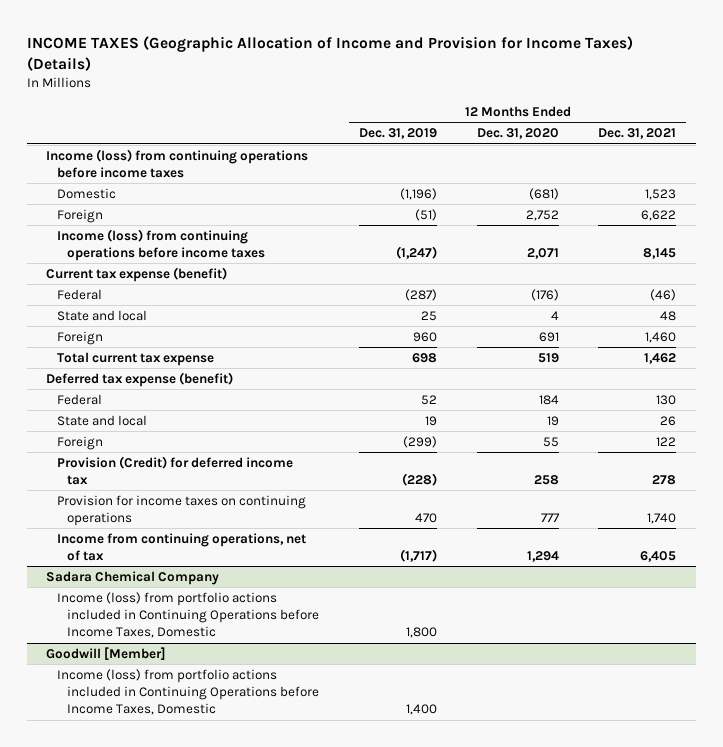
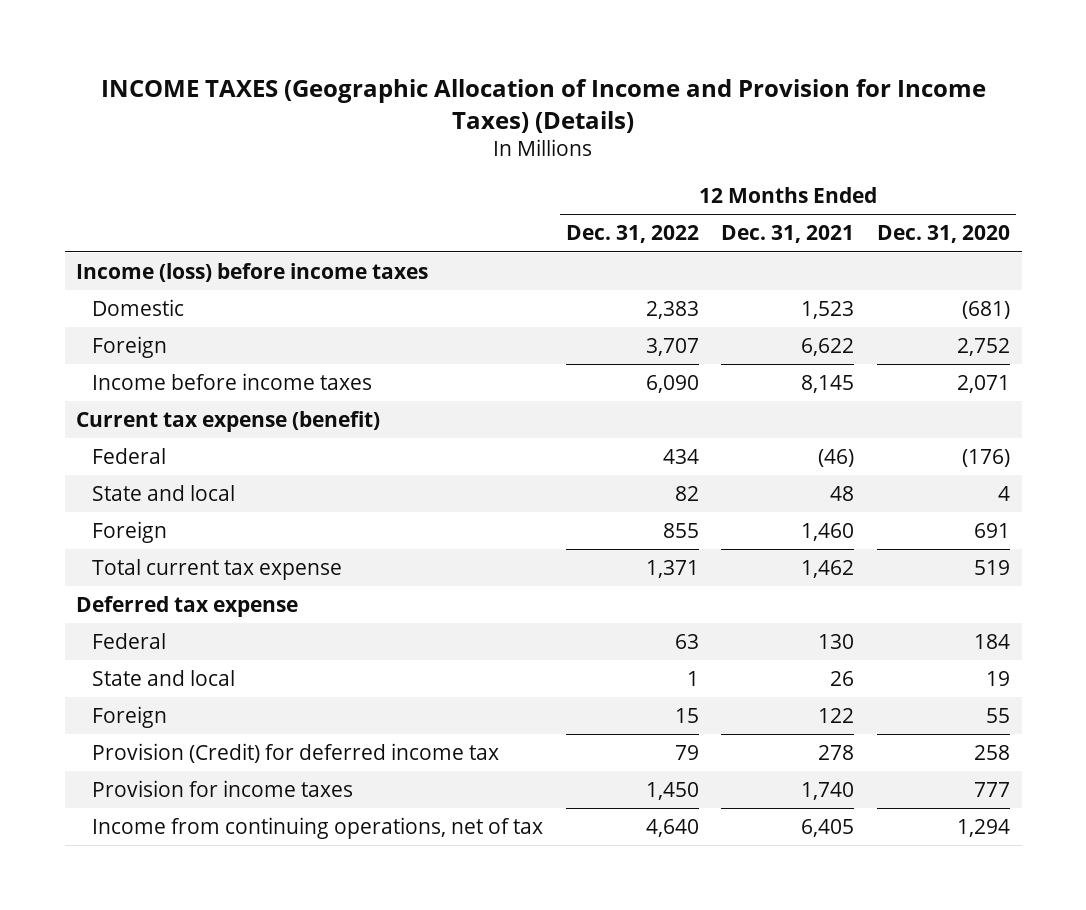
[359,128,438,140] Dec. 31, 2019 -> none
none -> [565,225,699,244] Dec. 31, 2022
[46,148,309,179] Income (loss) from continuing operations before income taxes -> [75,263,428,283] Income (loss) before income taxes
[56,228,266,262] Income (loss) from continuing operations before income taxes -> [91,373,372,391] Income before income taxes
[46,371,234,387] Deferred tax expense (benefit) -> [75,596,298,618] Deferred tax expense
[56,494,306,527] Provision for income taxes on continuing operations -> [91,780,353,798] Provision for income taxes
[46,570,220,585] Sadara Chemical Company -> none
[56,591,320,639] Income (loss) from portfolio actions included in Continuing Operations before Income Taxes, Domestic -> none
[46,646,167,660] Goodwill [Member] -> none
[56,668,320,716] Income (loss) from portfolio actions included in Continuing Operations before Income Taxes, Domestic -> none

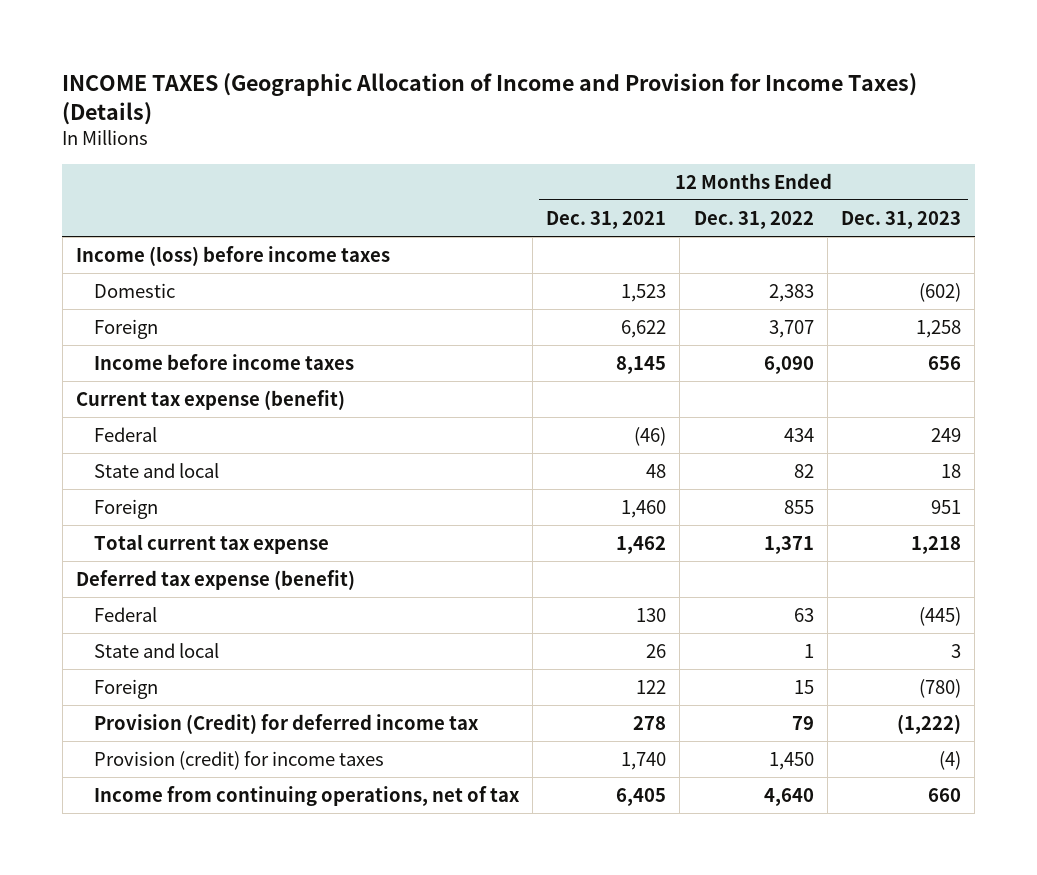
[877,225,1011,244] Dec. 31, 2020 -> none
none -> [841,210,962,229] Dec. 31, 2023
[75,596,298,618] Deferred tax expense -> [76,569,356,590] Deferred tax expense (benefit)
[91,780,353,798] Provision for income taxes -> [93,750,384,770] Provision (credit) for income taxes

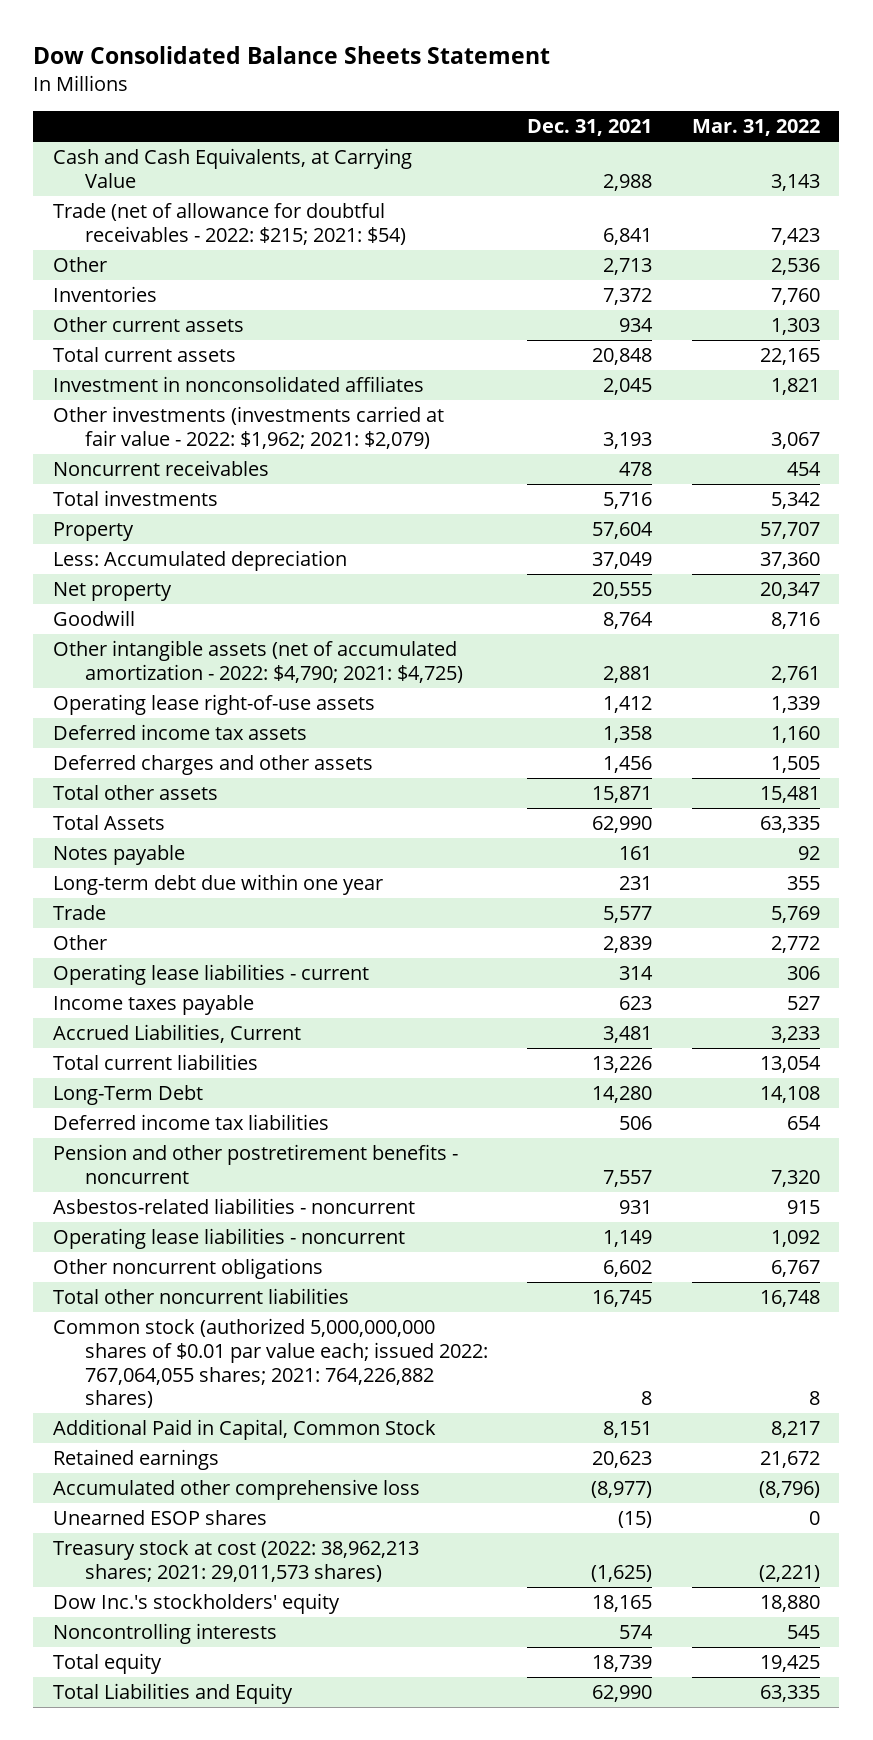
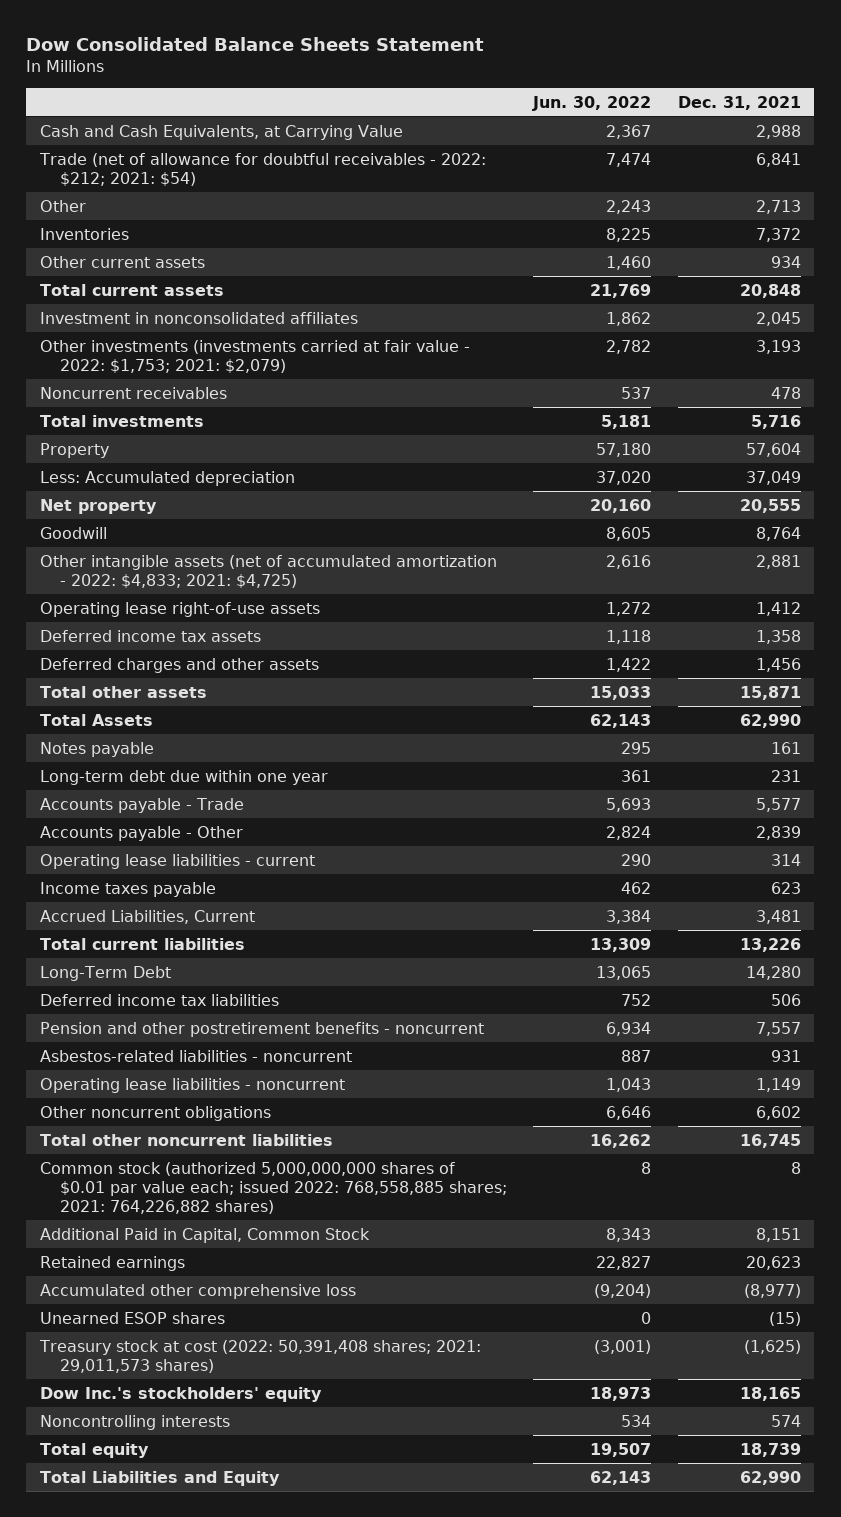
[691,119,820,137] Mar. 31, 2022 -> none
none -> [532,95,652,111] Jun. 30, 2022
[52,203,406,245] Trade (net of allowance for doubtful receivables - 2022: $215; 2021: $54) -> [38,152,486,186] Trade (net of allowance for doubtful receivables - 2022: $212; 2021: $54)
[52,406,444,449] Other investments (investments carried at fair value - 2022: $1,962; 2021: $2,079) -> [39,339,470,373] Other investments (investments carried at fair value - 2022: $1,753; 2021: $2,079)
[52,640,463,683] Other intangible assets (net of accumulated amortization - 2022: $4,790; 2021: $4,725) -> [39,554,497,588] Other intangible assets (net of accumulated amortization - 2022: $4,833; 2021: $4,725)
[52,905,106,921] Trade -> [39,797,244,813] Accounts payable - Trade
[52,935,107,951] Other -> [39,825,243,841] Accounts payable - Other
[52,1318,488,1409] Common stock (authorized 5,000,000,000 shares of $0.01 par value each; issued 2022: 767,064,055 shares; 2021: 764,226,882 shares) -> [39,1161,507,1214] Common stock (authorized 5,000,000,000 shares of $0.01 par value each; issued 2022: 768,558,885 shares; 2021: 764,226,882 shares)
[52,1540,419,1582] Treasury stock at cost (2022: 38,962,213 shares; 2021: 29,011,573 shares) -> [38,1339,481,1373] Treasury stock at cost (2022: 50,391,408 shares; 2021: 29,011,573 shares)

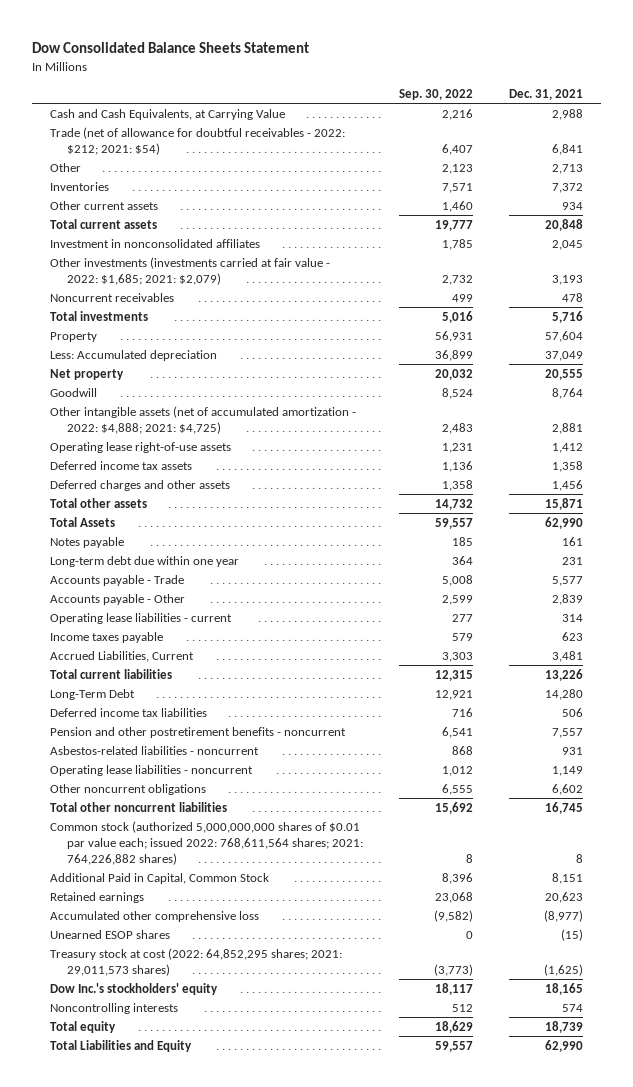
[532,95,652,111] Jun. 30, 2022 -> none
none -> [399,88,474,100] Sep. 30, 2022
[39,339,470,373] Other investments (investments carried at fair value - 2022: $1,753; 2021: $2,079) -> [50,256,331,285] Other investments (investments carried at fair value - 2022: $1,685; 2021: $2,079)
[39,554,497,588] Other intangible assets (net of accumulated amortization - 2022: $4,833; 2021: $4,725) -> [50,405,357,434] Other intangible assets (net of accumulated amortization - 2022: $4,888; 2021: $4,725)
[39,1161,507,1214] Common stock (authorized 5,000,000,000 shares of $0.01 par value each; issued 2022: 768,558,885 shares; 2021: 764,226,882 shares) -> [50,820,364,865] Common stock (authorized 5,000,000,000 shares of $0.01 par value each; issued 2022: 768,611,564 shares; 2021: 764,226,882 shares)
[38,1339,481,1373] Treasury stock at cost (2022: 50,391,408 shares; 2021: 29,011,573 shares) -> [50,947,343,976] Treasury stock at cost (2022: 64,852,295 shares; 2021: 29,011,573 shares)

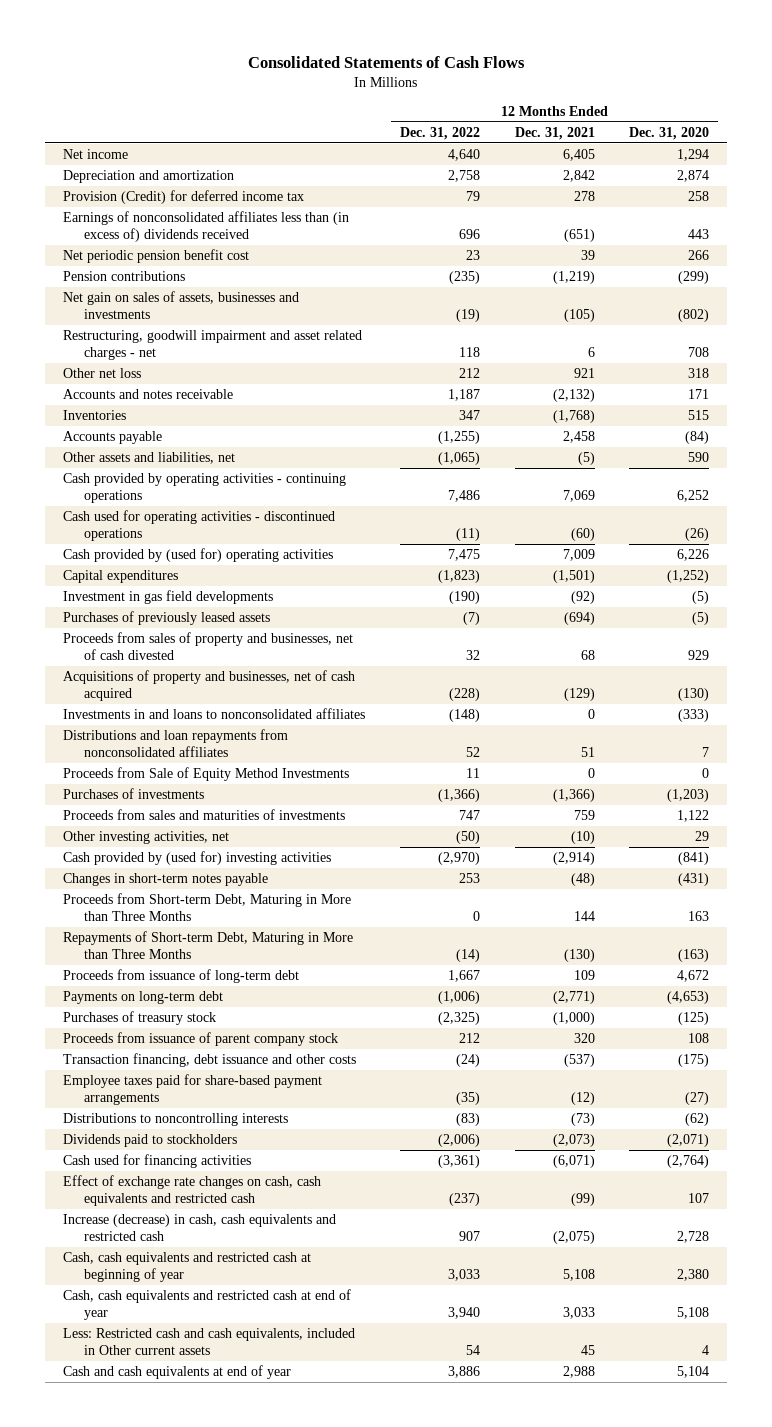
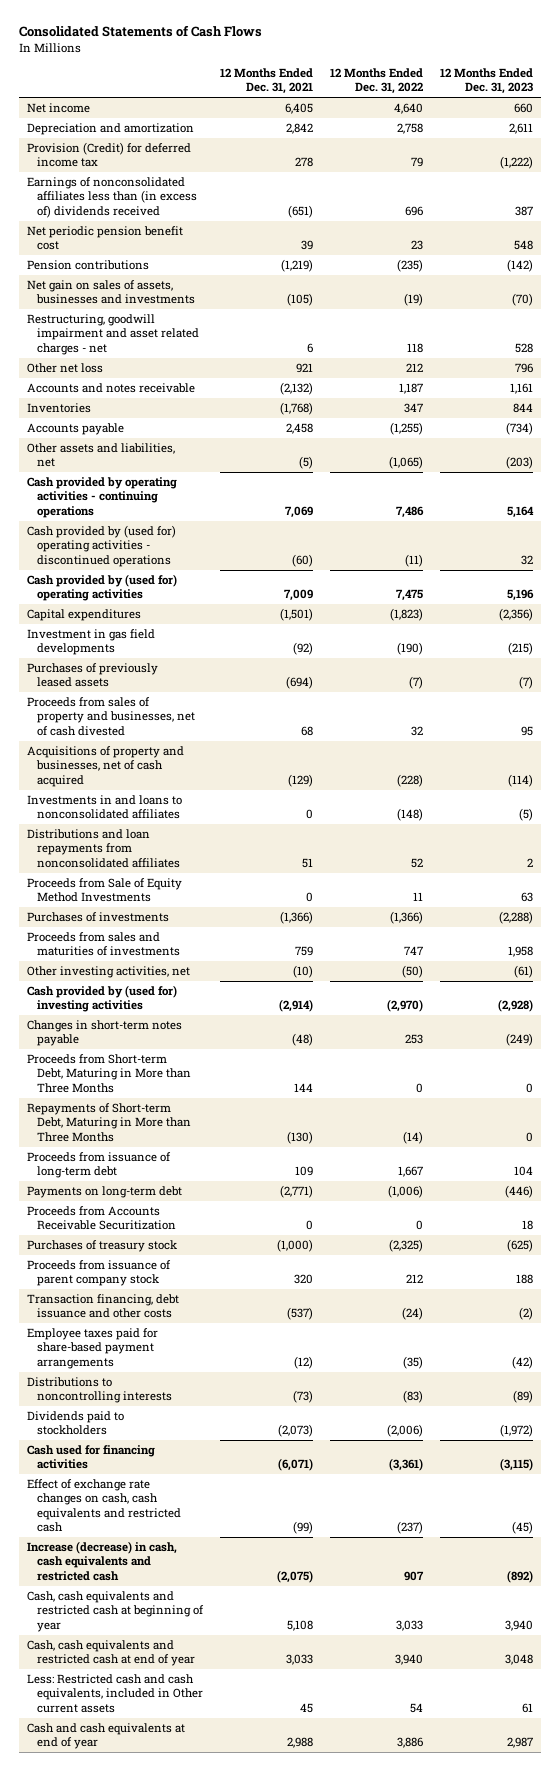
[629,126,710,140] Dec. 31, 2020 -> none
none -> [439,67,533,95] 12 Months Ended Dec. 31, 2023
[62,510,335,542] Cash used for operating activities - discontinued operations -> [27,524,177,567] Cash provided by (used for) operating activities - discontinued operations
none -> [27,1205,177,1231] Proceeds from Accounts Receivable Securitization

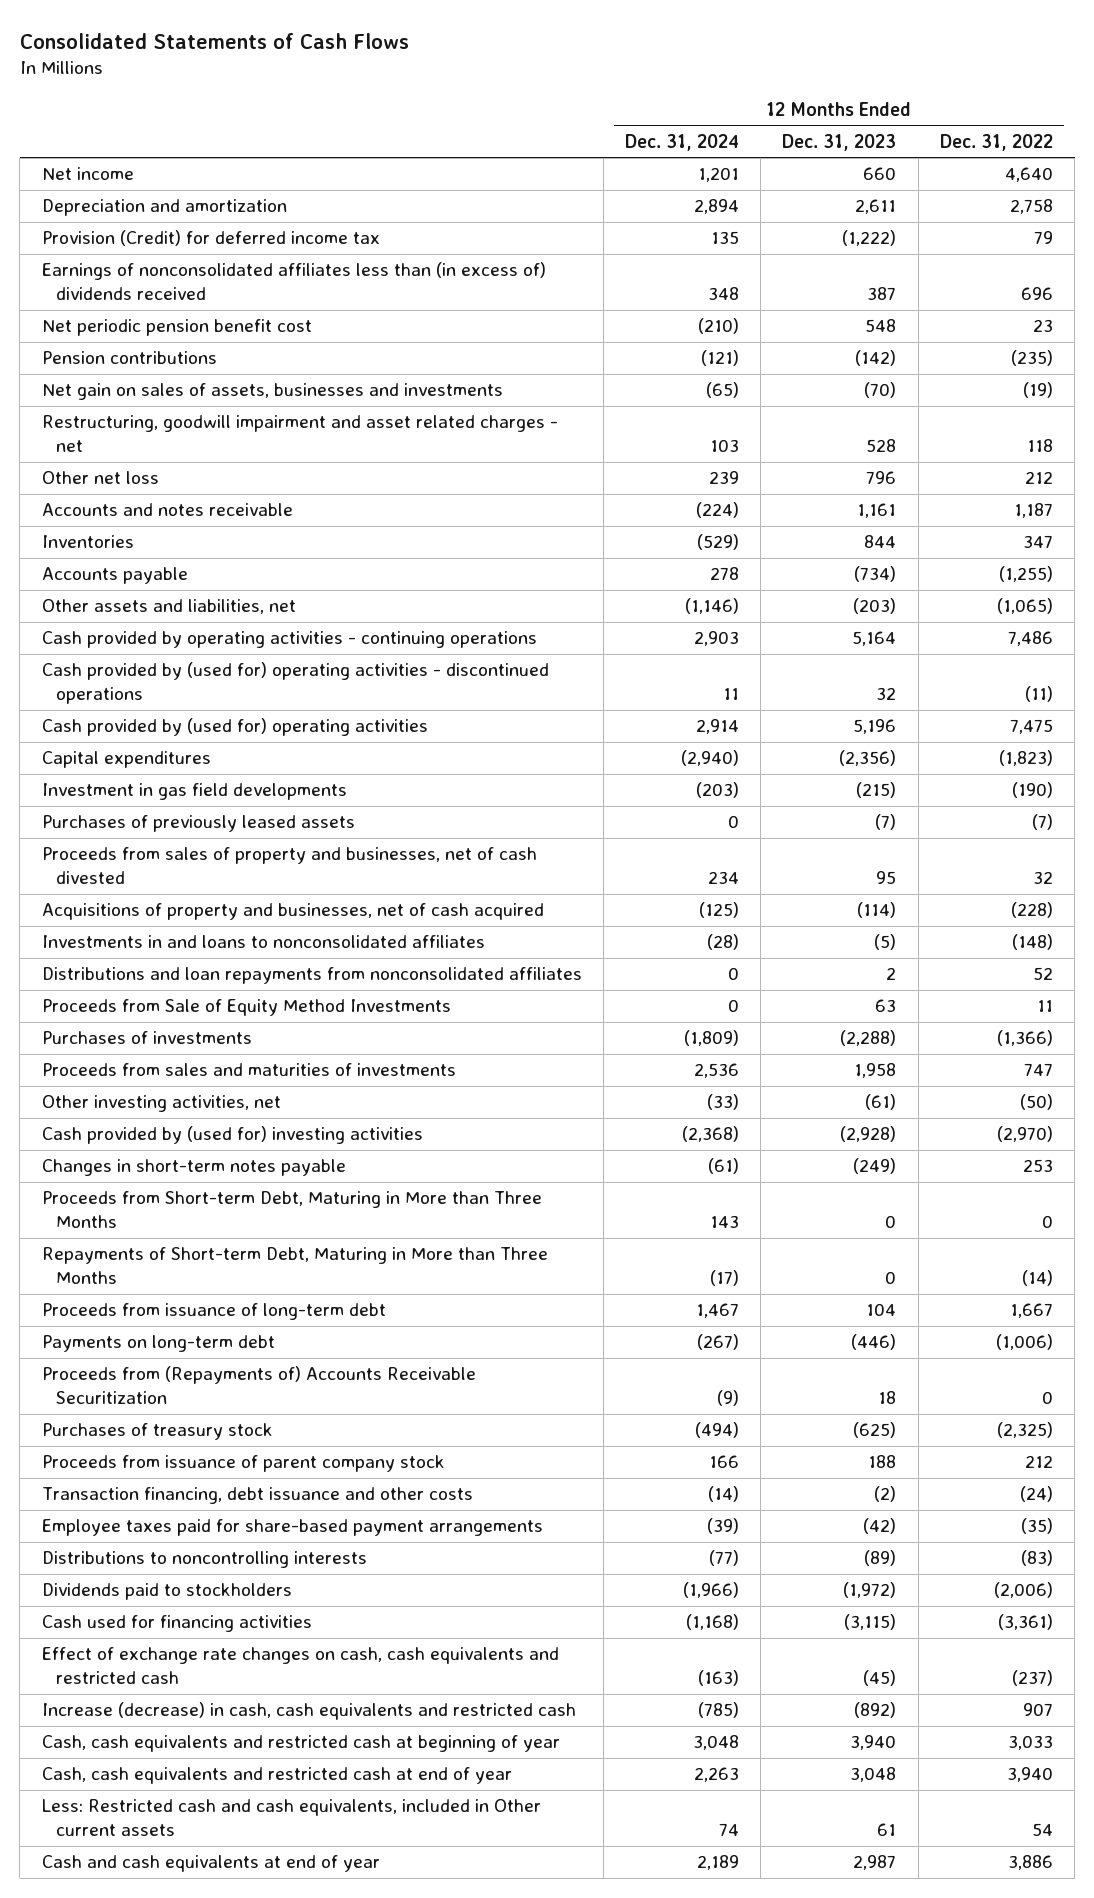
[220,67,314,95] 12 Months Ended Dec. 31, 2021 -> none
none -> [624,133,739,151] Dec. 31, 2024
[27,1205,177,1231] Proceeds from Accounts Receivable Securitization -> [41,1366,476,1405] Proceeds from (Repayments of) Accounts Receivable Securitization

